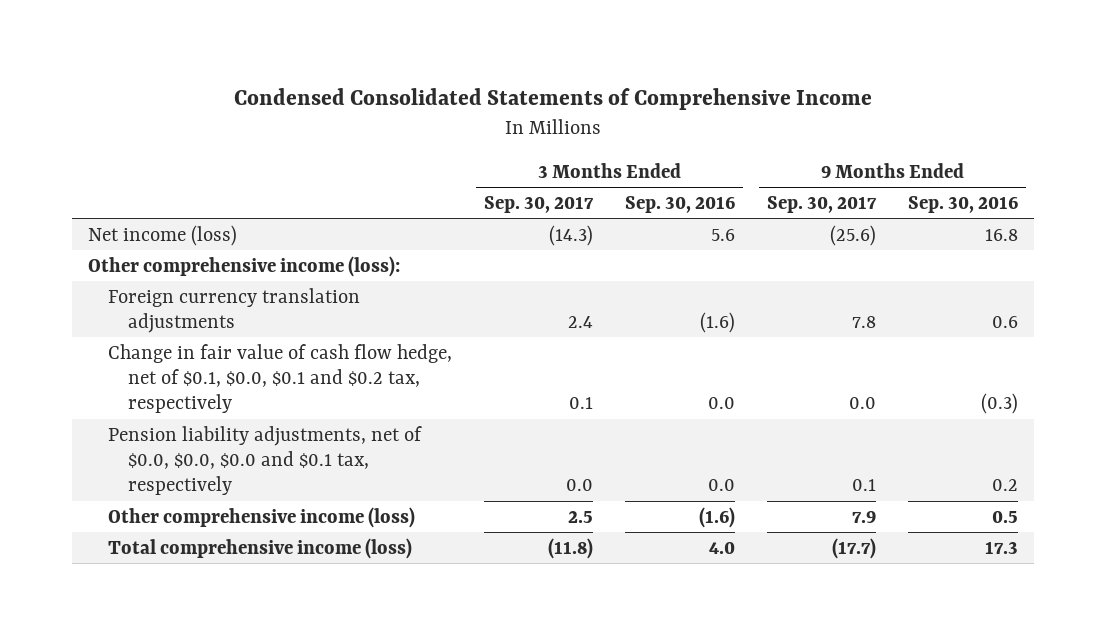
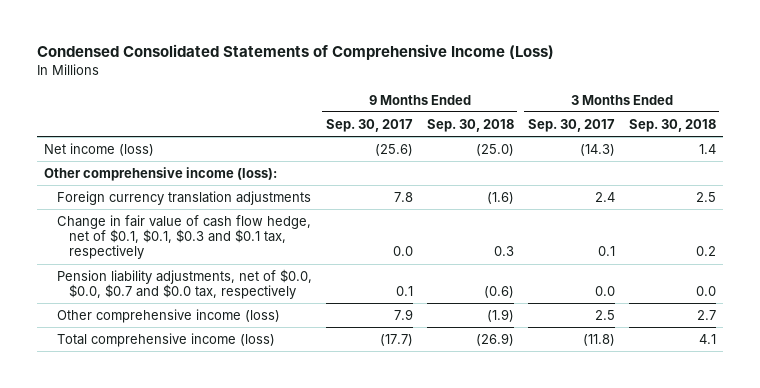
[234,88,873,111] Condensed Consolidated Statements of Comprehensive Income -> [37,44,555,61] Condensed Consolidated Statements of Comprehensive Income (Loss)
[625,195,736,213] Sep. 30, 2016 -> none
[908,195,1019,213] Sep. 30, 2016 -> none
none -> [426,118,514,132] Sep. 30, 2018
none -> [628,118,716,132] Sep. 30, 2018
[107,343,452,414] Change in fair value of cash flow hedge, net of $0.1, $0.0, $0.1 and $0.2 tax, respectively -> [56,214,311,260] Change in fair value of cash flow hedge, net of $0.1, $0.1, $0.3 and $0.1 tax, respectively
[107,425,422,496] Pension liability adjustments, net of $0.0, $0.0, $0.0 and $0.1 tax, respectively -> [56,268,312,300] Pension liability adjustments, net of $0.0, $0.0, $0.7 and $0.0 tax, respectively

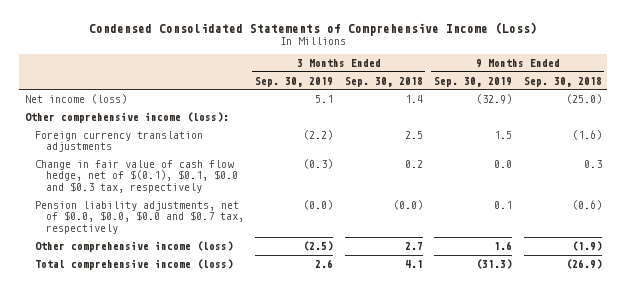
[325,118,413,132] Sep. 30, 2017 -> none
[527,118,615,132] Sep. 30, 2017 -> none
none -> [255,76,334,87] Sep. 30, 2019
none -> [434,76,513,87] Sep. 30, 2019
[56,214,311,260] Change in fair value of cash flow hedge, net of $0.1, $0.1, $0.3 and $0.1 tax, respectively -> [35,160,238,193] Change in fair value of cash flow hedge, net of $(0.1), $0.1, $0.0 and $0.3 tax, respectively
[56,268,312,300] Pension liability adjustments, net of $0.0, $0.0, $0.7 and $0.0 tax, respectively -> [35,201,244,234] Pension liability adjustments, net of $0.0, $0.0, $0.0 and $0.7 tax, respectively
[695,286,716,297] 0.0 -> [392,200,423,211] (0.0)

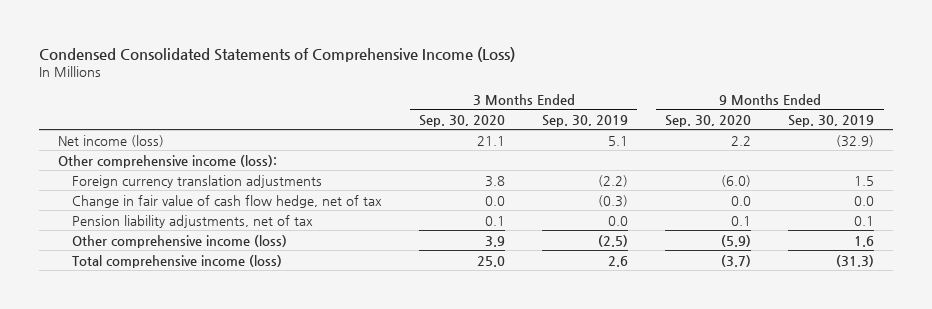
[344,76,423,87] Sep. 30, 2018 -> none
[523,76,602,87] Sep. 30, 2018 -> none
none -> [419,114,506,127] Sep. 30, 2020
none -> [665,114,752,127] Sep. 30, 2020
[35,160,238,193] Change in fair value of cash flow hedge, net of $(0.1), $0.1, $0.0 and $0.3 tax, respectively -> [71,194,382,208] Change in fair value of cash flow hedge, net of tax
[35,201,244,234] Pension liability adjustments, net of $0.0, $0.0, $0.0 and $0.7 tax, respectively -> [71,214,313,228] Pension liability adjustments, net of tax
[303,200,334,211] (0.0) -> [608,215,629,226] 0.0

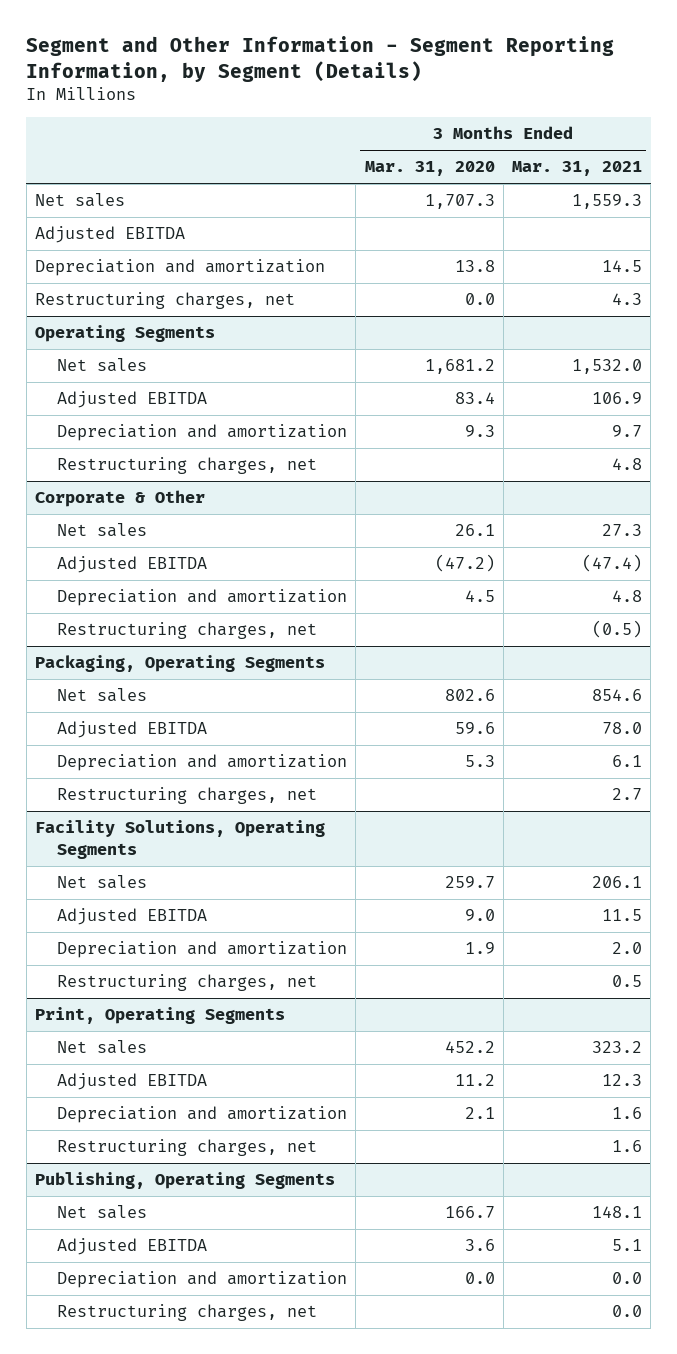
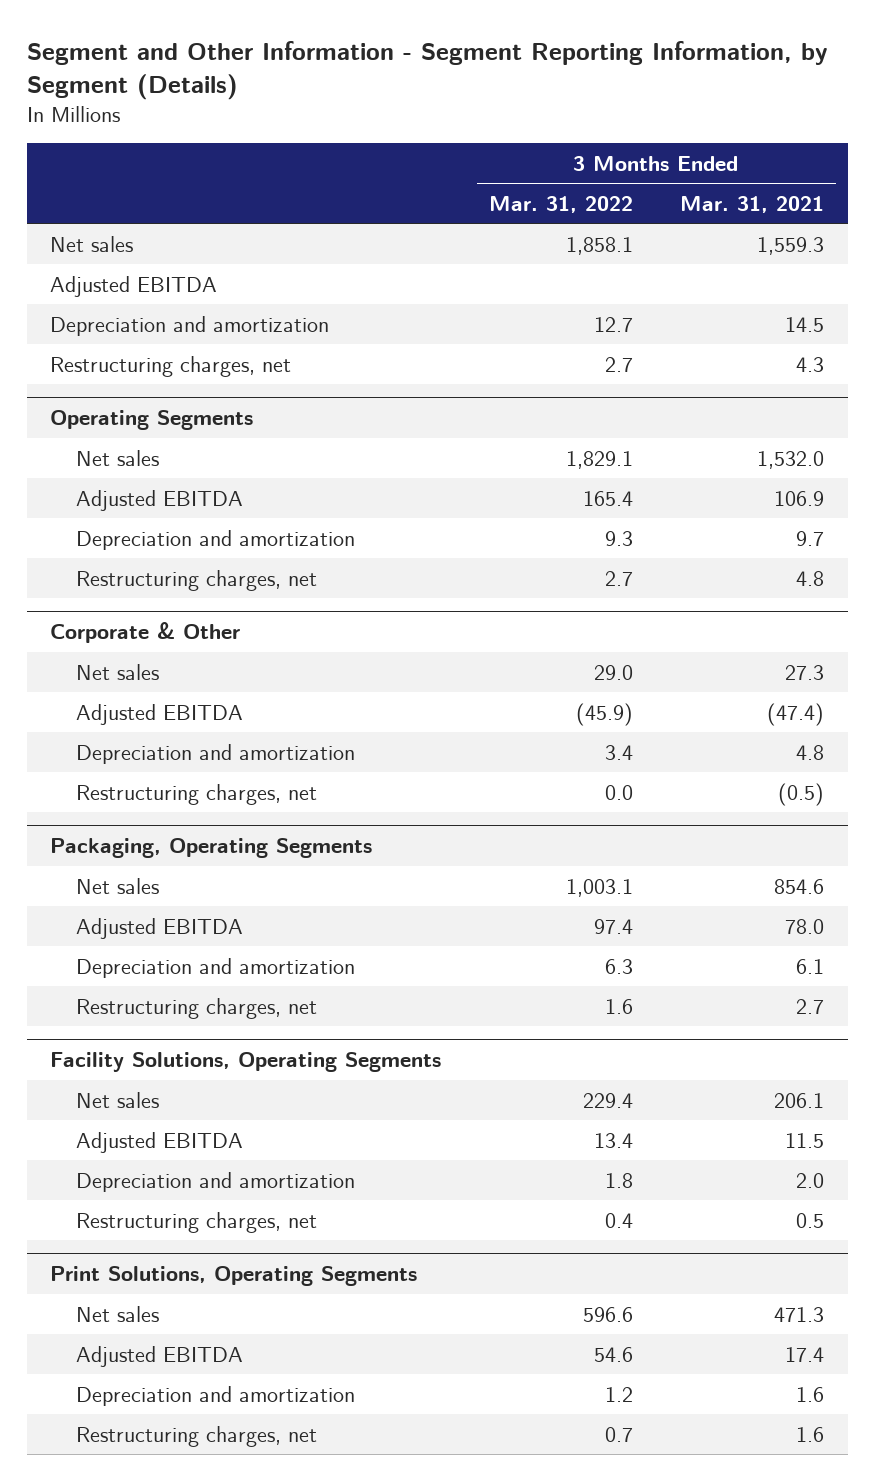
[364,161,495,177] Mar. 31, 2020 -> none
none -> [488,195,633,213] Mar. 31, 2022
[34,1007,285,1025] Print, Operating Segments -> [50,1265,418,1286] Print Solutions, Operating Segments
[591,1041,642,1054] 323.2 -> [774,1306,825,1322] 471.3
[601,1074,642,1087] 12.3 -> [785,1346,825,1362] 17.4
[34,1172,335,1190] Publishing, Operating Segments -> none
[57,1205,148,1220] Net sales -> none
[57,1238,208,1256] Adjusted EBITDA -> none
[57,1271,348,1289] Depreciation and amortization -> none
[57,1304,318,1322] Restructuring charges, net -> none

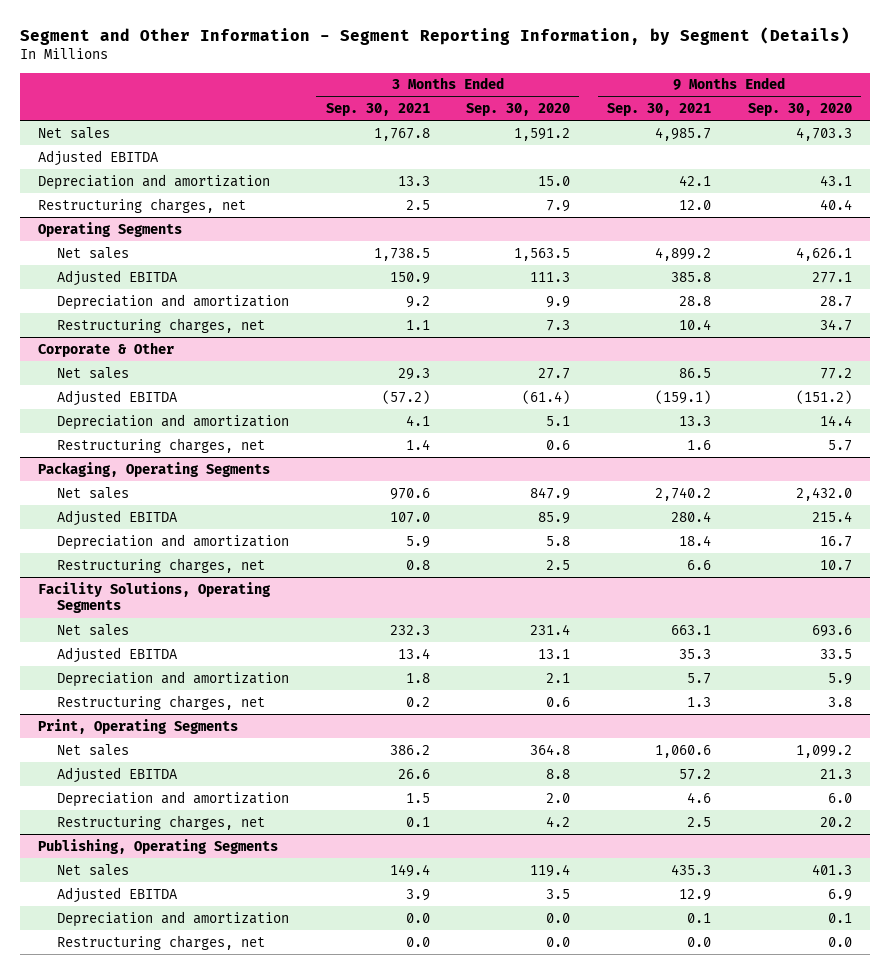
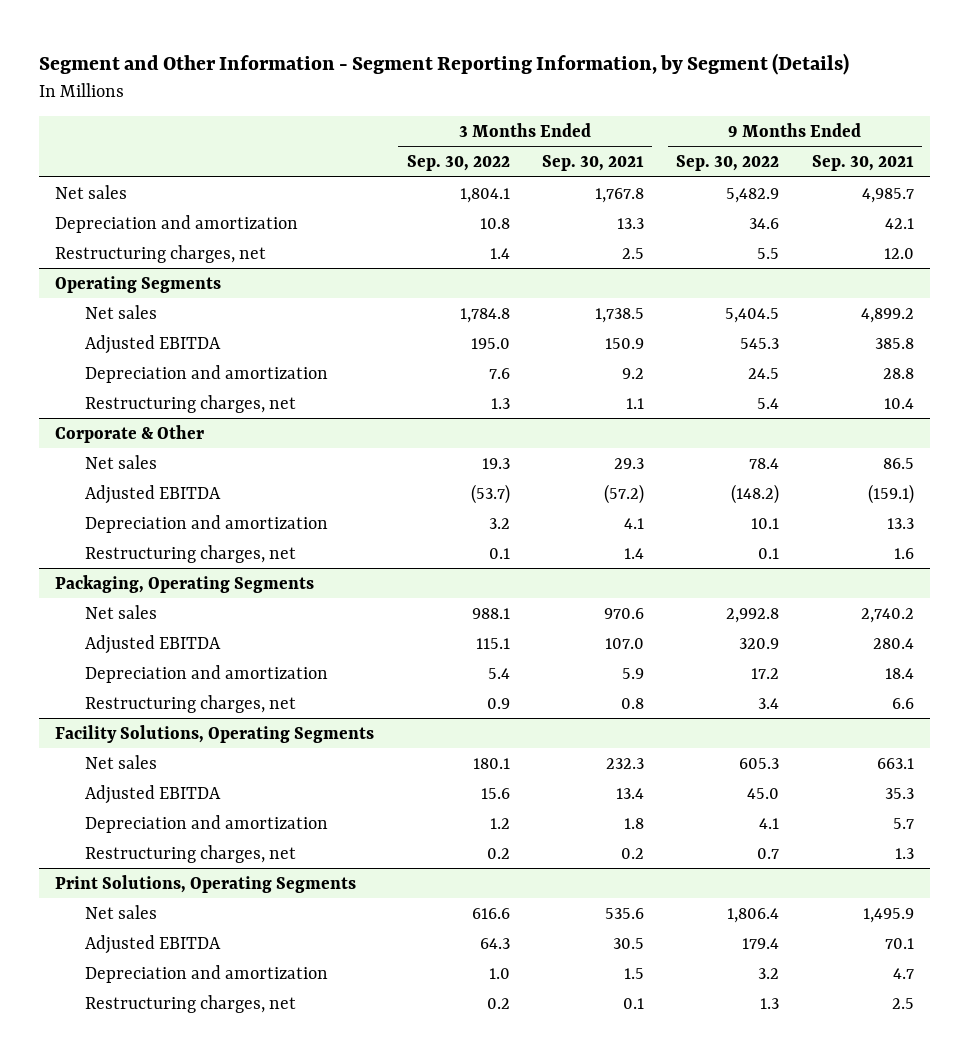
[466,103,571,117] Sep. 30, 2020 -> none
[747,103,852,117] Sep. 30, 2020 -> none
none -> [406,155,510,172] Sep. 30, 2022
none -> [676,155,780,172] Sep. 30, 2022
[38,149,160,166] Adjusted EBITDA -> none
[38,718,239,734] Print, Operating Segments -> [55,874,357,893] Print Solutions, Operating Segments
[389,744,430,755] 386.2 -> [604,907,644,919] 535.6
[655,744,712,758] 1,060.6 -> [862,907,914,923] 1,495.9
[397,768,430,779] 26.6 -> [612,937,644,949] 30.5
[679,768,712,780] 57.2 -> [884,937,914,949] 70.1
[687,791,712,803] 4.6 -> [892,967,914,979] 4.7
[38,838,279,854] Publishing, Operating Segments -> none
[56,863,129,876] Net sales -> none
[56,886,178,903] Adjusted EBITDA -> none
[56,910,289,927] Depreciation and amortization -> none
[56,934,265,950] Restructuring charges, net -> none

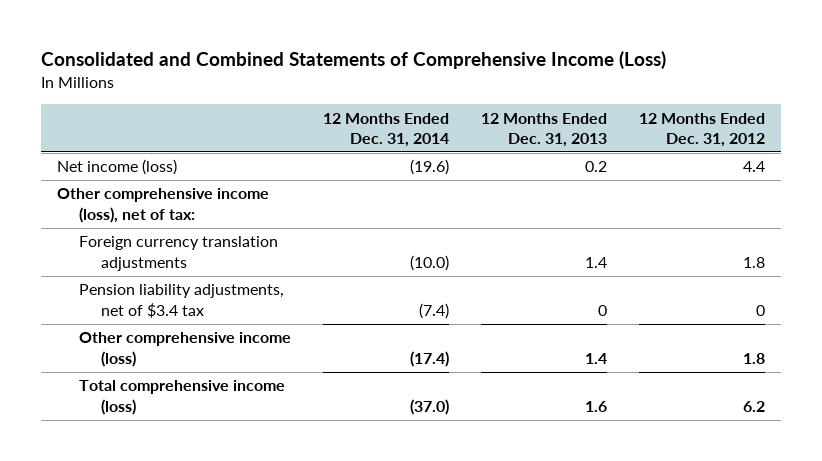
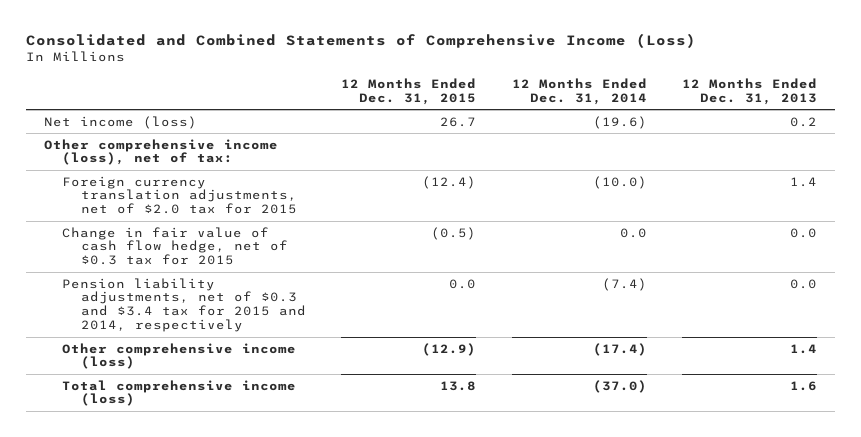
[639,112,766,148] 12 Months Ended Dec. 31, 2012 -> none
none -> [341,78,477,106] 12 Months Ended Dec. 31, 2015
[79,236,279,271] Foreign currency translation adjustments -> [62,175,297,215] Foreign currency translation adjustments, net of $2.0 tax for 2015
none -> [62,226,288,266] Change in fair value of cash flow hedge, net of $0.3 tax for 2015
[79,284,285,318] Pension liability adjustments, net of $3.4 tax -> [62,277,306,333] Pension liability adjustments, net of $0.3 and $3.4 tax for 2015 and 2014, respectively
[598,304,608,316] 0 -> [789,278,817,289] 0.0

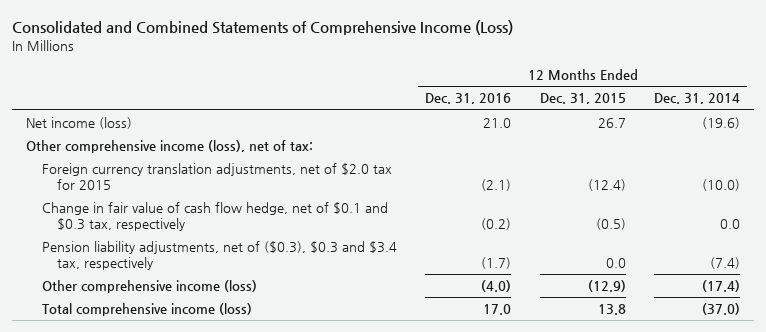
[681,78,817,106] 12 Months Ended Dec. 31, 2013 -> none
none -> [425,93,512,105] Dec. 31, 2016
[62,226,288,266] Change in fair value of cash flow hedge, net of $0.3 tax for 2015 -> [41,202,388,232] Change in fair value of cash flow hedge, net of $0.1 and $0.3 tax, respectively
[62,277,306,333] Pension liability adjustments, net of $0.3 and $3.4 tax for 2015 and 2014, respectively -> [41,241,397,271] Pension liability adjustments, net of ($0.3), $0.3 and $3.4 tax, respectively

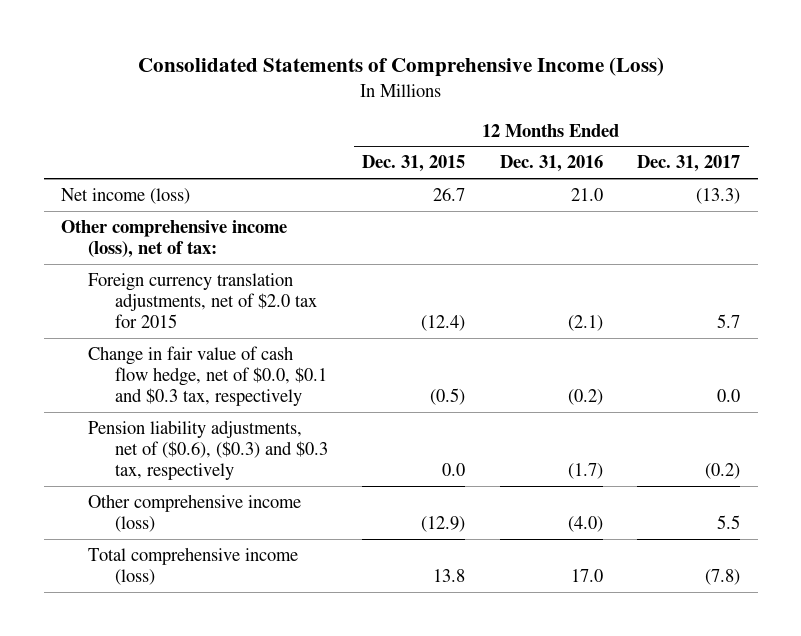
[12,20,514,36] Consolidated and Combined Statements of Comprehensive Income (Loss) -> [137,57,664,78] Consolidated Statements of Comprehensive Income (Loss)
[654,93,741,105] Dec. 31, 2014 -> none
none -> [637,155,741,173] Dec. 31, 2017
[41,202,388,232] Change in fair value of cash flow hedge, net of $0.1 and $0.3 tax, respectively -> [87,345,328,407] Change in fair value of cash flow hedge, net of $0.0, $0.1 and $0.3 tax, respectively
[41,241,397,271] Pension liability adjustments, net of ($0.3), $0.3 and $3.4 tax, respectively -> [87,419,329,481] Pension liability adjustments, net of ($0.6), ($0.3) and $0.3 tax, respectively

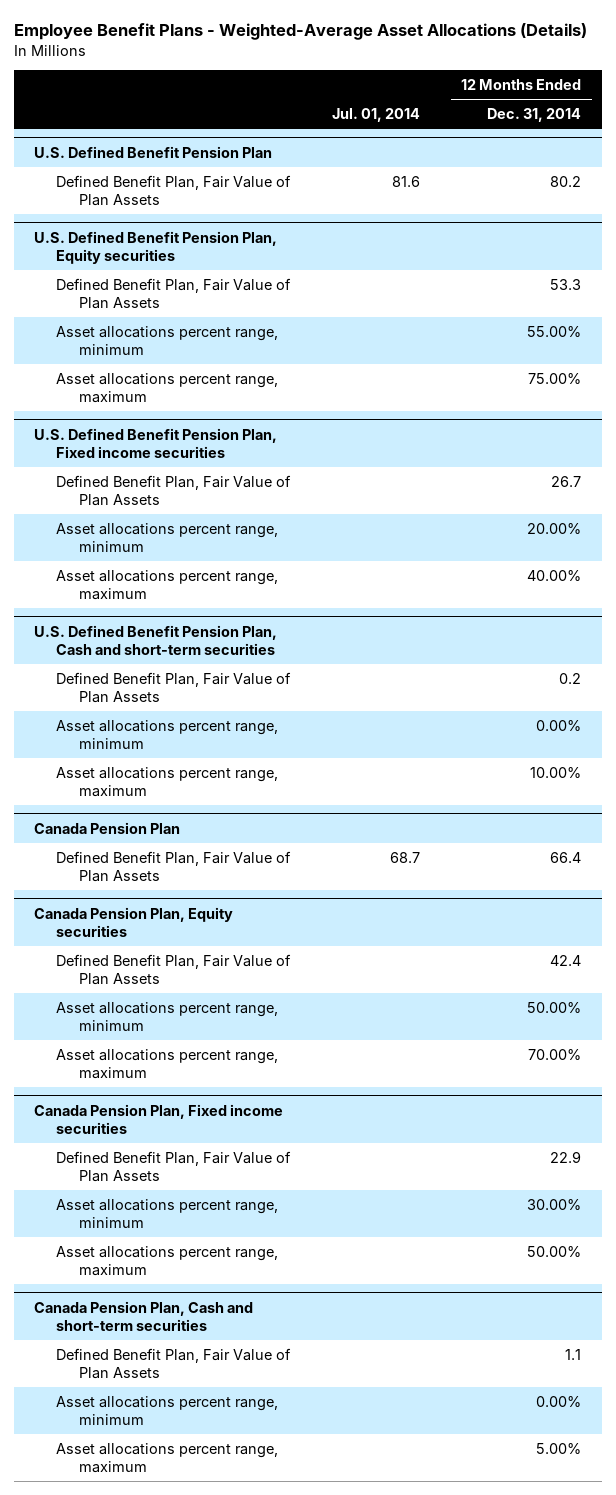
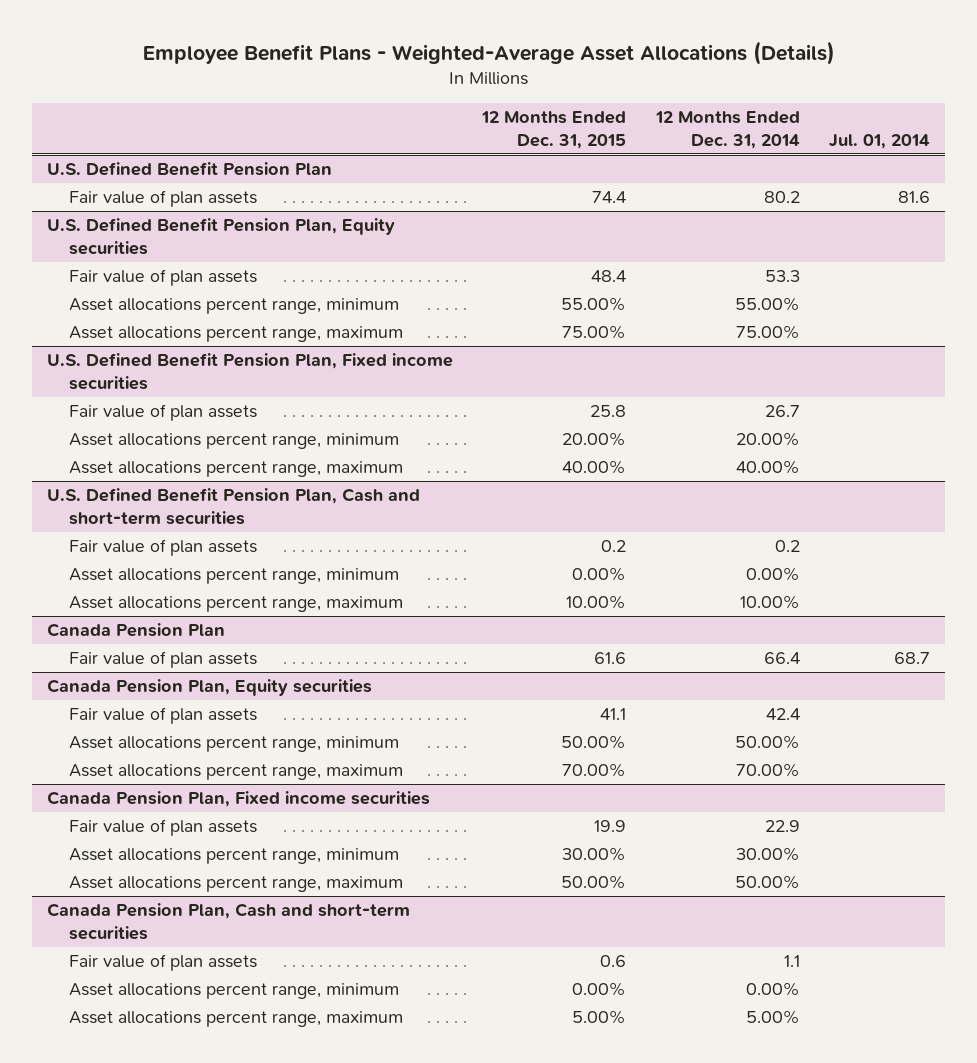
none -> [481,110,627,150] 12 Months Ended Dec. 31, 2015
[56,174,292,206] Defined Benefit Plan, Fair Value of Plan Assets -> [69,190,258,208] Fair value of plan assets
[56,277,292,309] Defined Benefit Plan, Fair Value of Plan Assets -> [69,269,258,287] Fair value of plan assets
[56,474,292,506] Defined Benefit Plan, Fair Value of Plan Assets -> [69,404,258,422] Fair value of plan assets
[56,671,292,703] Defined Benefit Plan, Fair Value of Plan Assets -> [69,539,258,557] Fair value of plan assets
[56,850,292,882] Defined Benefit Plan, Fair Value of Plan Assets -> [69,651,258,669] Fair value of plan assets
[56,953,292,985] Defined Benefit Plan, Fair Value of Plan Assets -> [69,707,258,725] Fair value of plan assets
[56,1150,292,1182] Defined Benefit Plan, Fair Value of Plan Assets -> [69,819,258,837] Fair value of plan assets
[56,1347,292,1379] Defined Benefit Plan, Fair Value of Plan Assets -> [69,954,258,972] Fair value of plan assets

